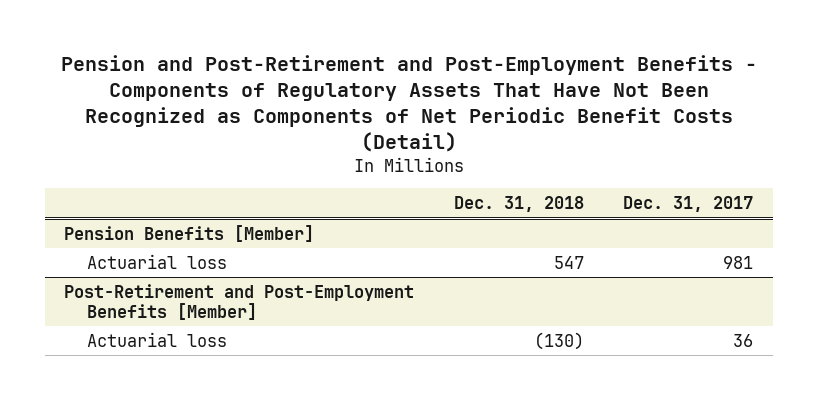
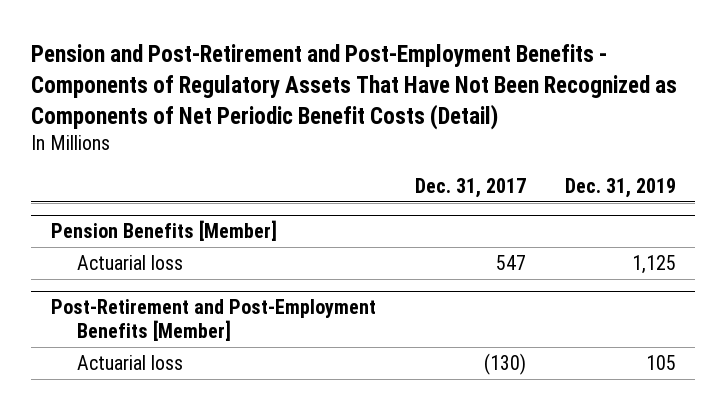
[453,196,584,213] Dec. 31, 2018 -> none
none -> [564,177,676,198] Dec. 31, 2019
[723,255,754,269] 981 -> [495,254,526,270] 547
[733,333,754,347] 36 -> [483,352,526,375] (130)

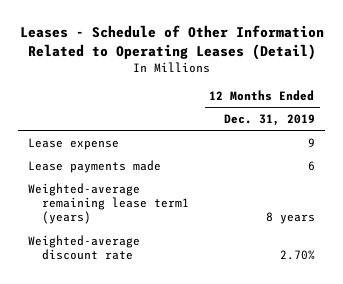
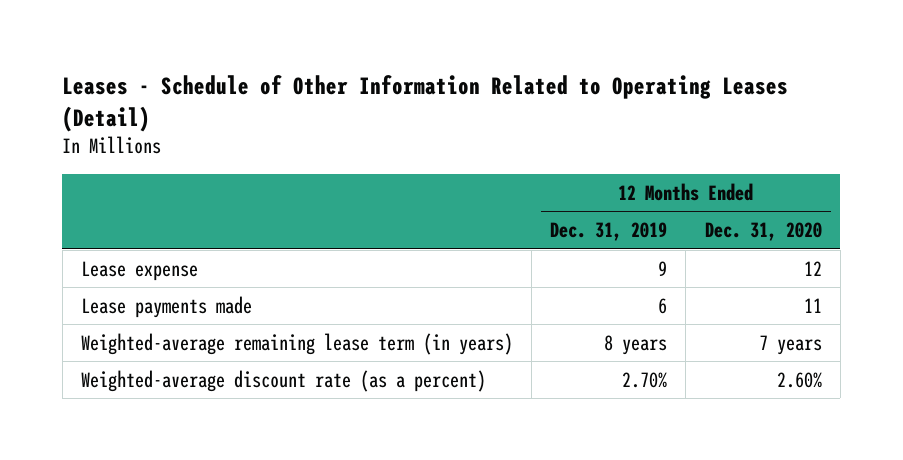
none -> [704,222,822,242] Dec. 31, 2020
[28,182,190,225] Weighted-average remaining lease term1 (years) -> [80,332,513,355] Weighted-average remaining lease term (in years)
[28,234,141,261] Weighted-average discount rate -> [80,369,486,392] Weighted-average discount rate (as a percent)

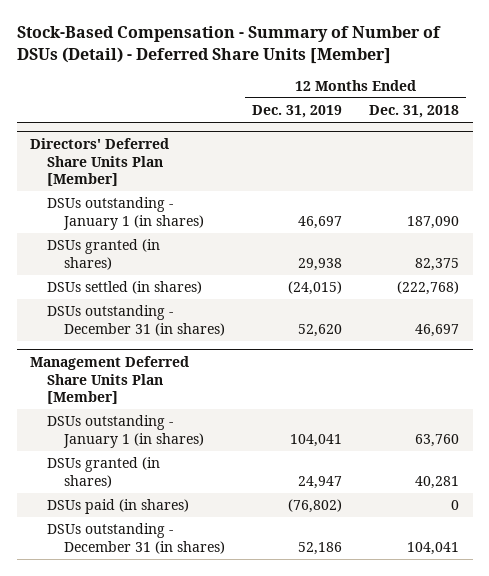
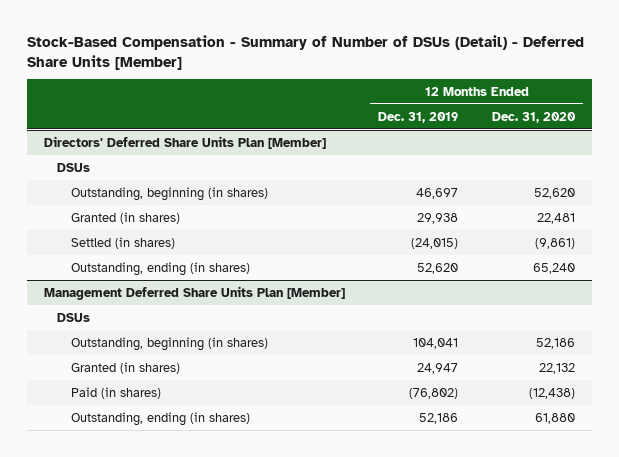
[369,105,460,119] Dec. 31, 2018 -> none
none -> [491,111,576,123] Dec. 31, 2020
none -> [57,162,91,172] DSUs
[47,197,205,230] DSUs outstanding - January 1 (in shares) -> [71,186,269,201] Outstanding, beginning (in shares)
[47,239,161,270] DSUs granted (in shares) -> [71,211,181,224] Granted (in shares)
[47,281,203,295] DSUs settled (in shares) -> [71,236,176,249] Settled (in shares)
[47,305,226,336] DSUs outstanding - December 31 (in shares) -> [71,261,251,276] Outstanding, ending (in shares)
none -> [57,312,91,322] DSUs
[47,415,205,448] DSUs outstanding - January 1 (in shares) -> [71,336,269,351] Outstanding, beginning (in shares)
[47,457,161,488] DSUs granted (in shares) -> [71,361,181,374] Granted (in shares)
[47,499,190,515] DSUs paid (in shares) -> [71,386,162,399] Paid (in shares)
[47,523,226,554] DSUs outstanding - December 31 (in shares) -> [71,411,251,426] Outstanding, ending (in shares)

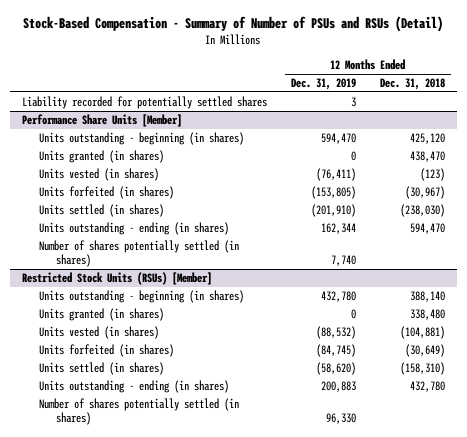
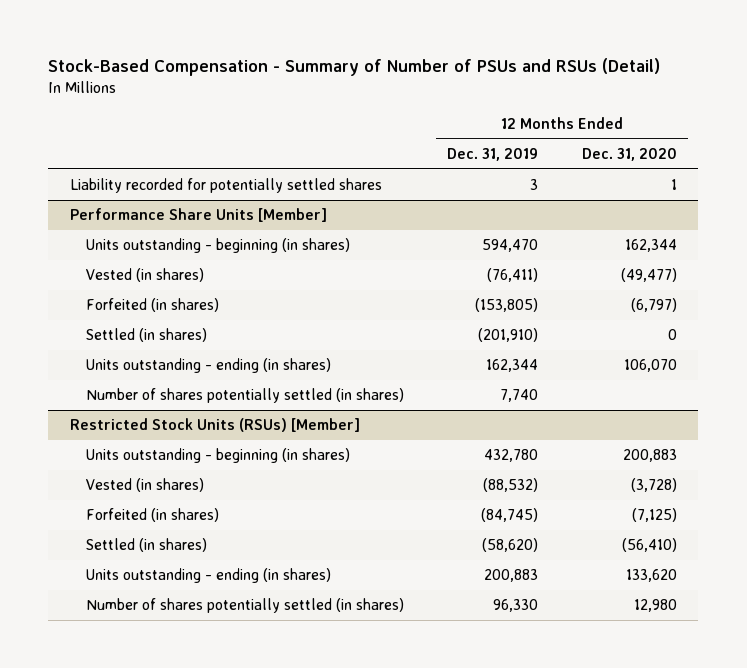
[380,78,446,91] Dec. 31, 2018 -> none
none -> [581,147,677,161] Dec. 31, 2020
[38,150,164,164] Units granted (in shares) -> none
[38,168,159,182] Units vested (in shares) -> [85,268,204,283] Vested (in shares)
[38,186,174,200] Units forfeited (in shares) -> [85,298,219,313] Forfeited (in shares)
[38,204,164,218] Units settled (in shares) -> [85,328,207,343] Settled (in shares)
[38,308,164,322] Units granted (in shares) -> none
[38,326,159,340] Units vested (in shares) -> [85,478,204,493] Vested (in shares)
[38,344,174,358] Units forfeited (in shares) -> [85,508,219,523] Forfeited (in shares)
[38,362,164,376] Units settled (in shares) -> [85,538,207,553] Settled (in shares)

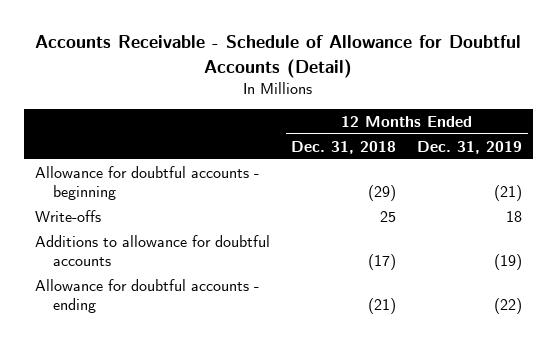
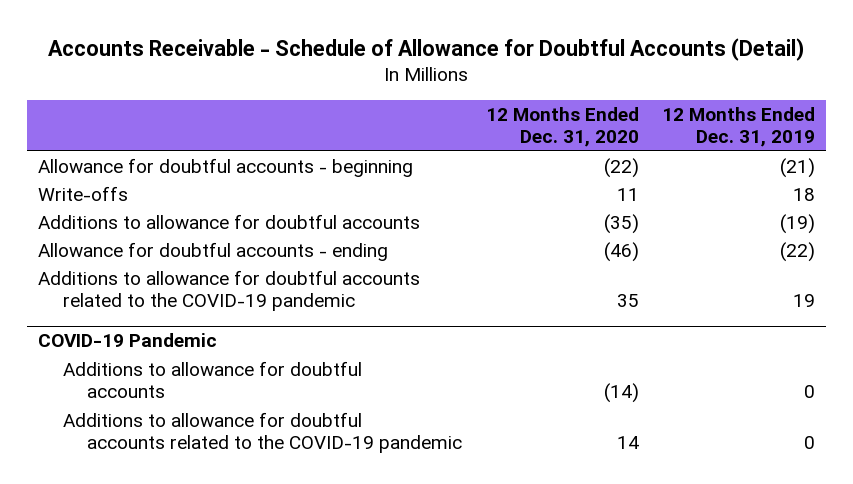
[290,140,396,154] Dec. 31, 2018 -> none
none -> [485,106,639,148] 12 Months Ended Dec. 31, 2020
none -> [38,269,421,312] Additions to allowance for doubtful accounts related to the COVID-19 pandemic
none -> [38,333,218,348] COVID-19 Pandemic
none -> [62,360,362,399] Additions to allowance for doubtful accounts
none -> [62,411,463,454] Additions to allowance for doubtful accounts related to the COVID-19 pandemic

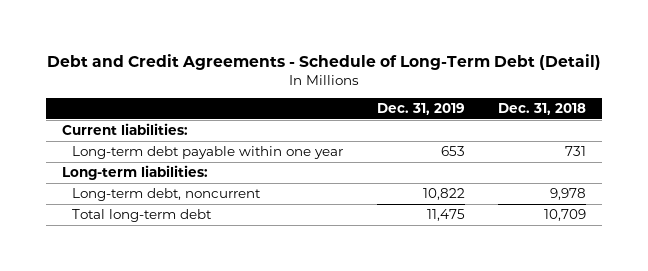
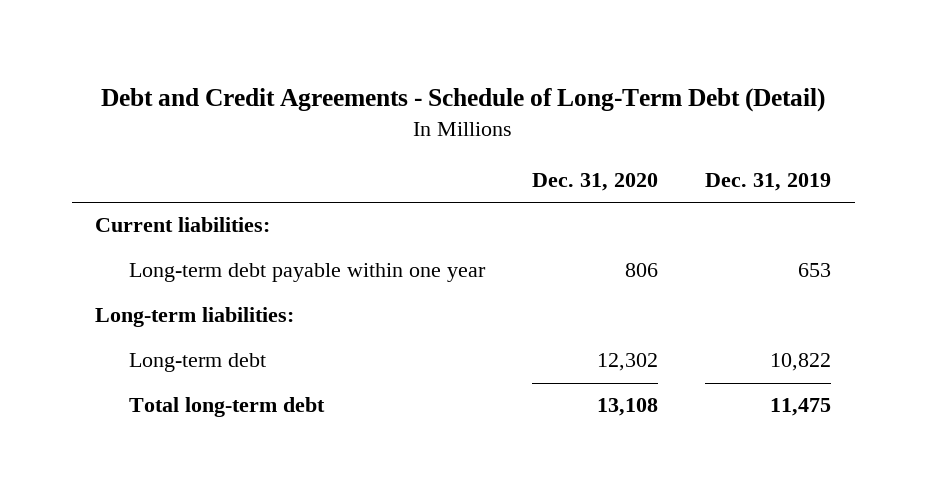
[497,103,586,116] Dec. 31, 2018 -> none
none -> [532,172,659,191] Dec. 31, 2020
[72,188,262,202] Long-term debt, noncurrent -> [128,353,266,373] Long-term debt

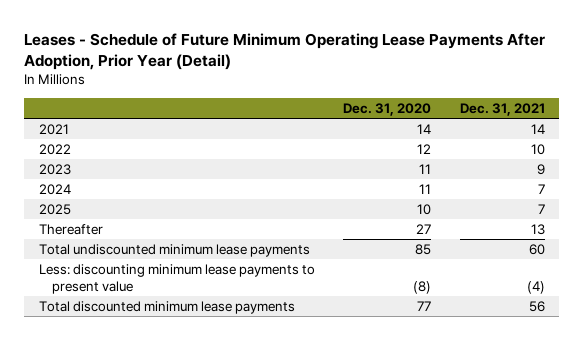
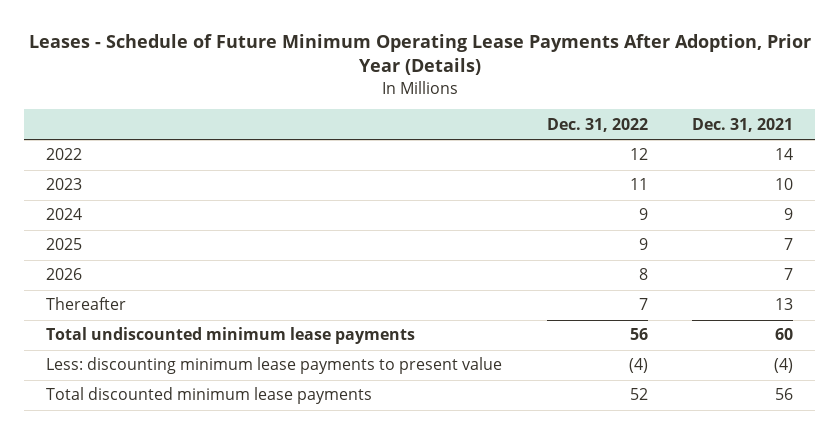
[24,33,546,71] Leases - Schedule of Future Minimum Operating Lease Payments After Adoption, Prior Year (Detail) -> [28,34,811,76] Leases - Schedule of Future Minimum Operating Lease Payments After Adoption, Prior Year (Details)
[343,102,432,116] Dec. 31, 2020 -> none
none -> [546,117,648,132] Dec. 31, 2022
[38,183,71,195] 2024 -> none
[38,123,69,135] 2021 -> [46,148,83,161] 2022
[38,143,71,155] 2022 -> [46,178,83,191] 2023
[38,163,71,175] 2023 -> [46,208,83,221] 2024
none -> [46,268,83,281] 2026

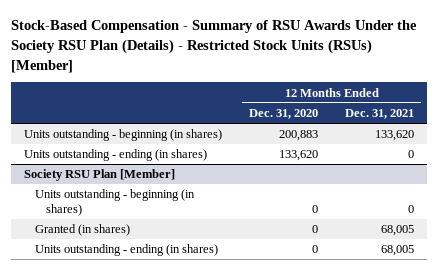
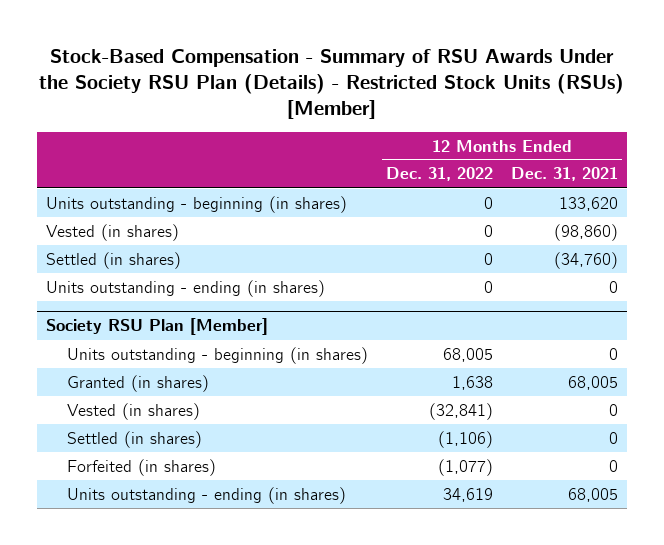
[249,109,319,120] Dec. 31, 2020 -> none
none -> [386,167,494,182] Dec. 31, 2022
none -> [46,223,180,241] Vested (in shares)
none -> [46,251,182,269] Settled (in shares)
none -> [67,402,201,420] Vested (in shares)
none -> [67,430,203,448] Settled (in shares)
none -> [67,458,217,476] Forfeited (in shares)

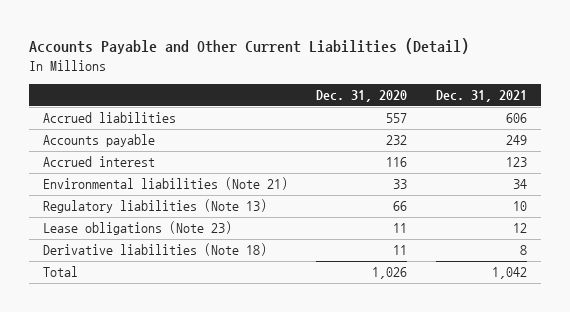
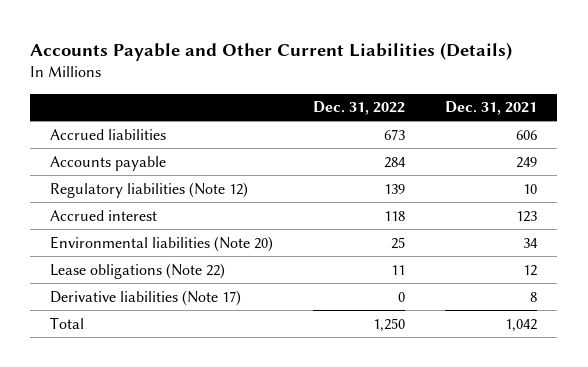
[29,37,470,54] Accounts Payable and Other Current Liabilities (Detail) -> [30,41,513,61] Accounts Payable and Other Current Liabilities (Details)
[316,90,408,103] Dec. 31, 2020 -> none
none -> [313,101,406,116] Dec. 31, 2022
none -> [50,181,249,198] Regulatory liabilities (Note 12)
[43,199,268,214] Regulatory liabilities (Note 13) -> none
[43,177,289,191] Environmental liabilities (Note 21) -> [50,235,274,252] Environmental liabilities (Note 20)
[43,221,233,236] Lease obligations (Note 23) -> [50,262,226,279] Lease obligations (Note 22)
[43,243,268,257] Derivative liabilities (Note 18) -> [50,289,242,306] Derivative liabilities (Note 17)

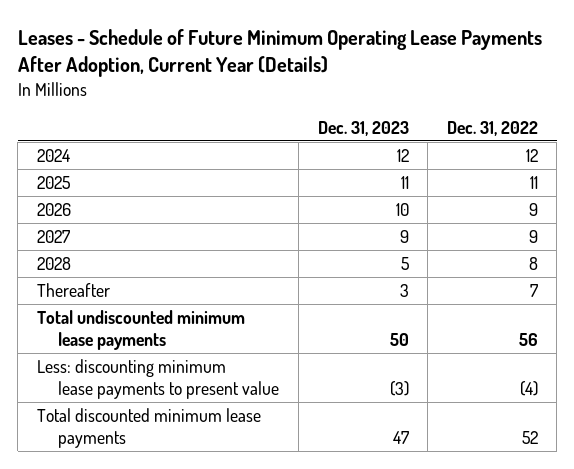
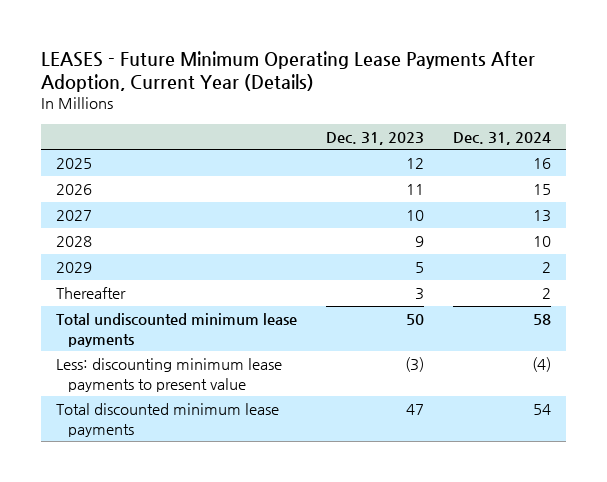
[17,28,542,78] Leases - Schedule of Future Minimum Operating Lease Payments After Adoption, Current Year (Details) -> [41,50,536,93] LEASES - Future Minimum Operating Lease Payments After Adoption, Current Year (Details)
[446,120,538,136] Dec. 31, 2022 -> none
none -> [453,131,552,145] Dec. 31, 2024
[36,149,70,163] 2024 -> [55,158,92,170] 2025
[36,176,70,190] 2025 -> [55,184,92,196] 2026
[36,203,71,217] 2026 -> [55,210,92,222] 2027
[36,230,70,244] 2027 -> [55,236,92,248] 2028
[36,257,71,271] 2028 -> [55,262,92,274] 2029

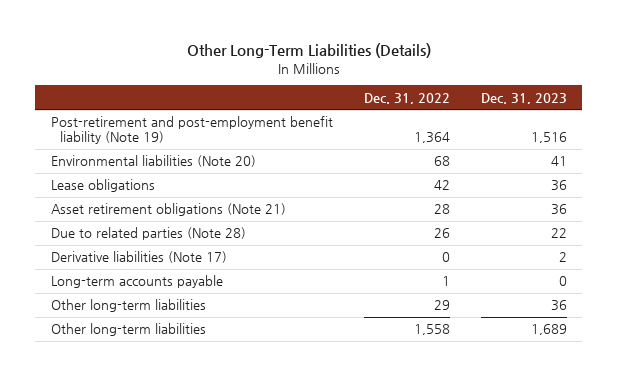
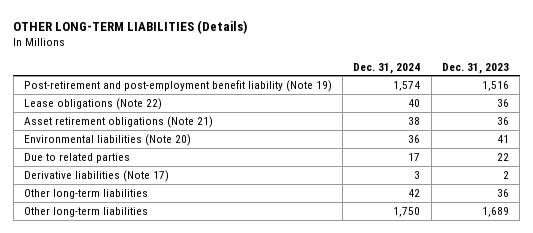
[186,43,431,59] Other Long-Term Liabilities (Details) -> [13,19,248,34] OTHER LONG-TERM LIABILITIES (Details)
[363,92,450,104] Dec. 31, 2022 -> none
none -> [353,62,421,74] Dec. 31, 2024
[50,179,155,193] Lease obligations -> [24,97,163,110] Lease obligations (Note 22)
[50,155,256,168] Environmental liabilities (Note 20) -> [24,133,192,146] Environmental liabilities (Note 20)
[50,227,246,241] Due to related parties (Note 28) -> [24,152,131,163] Due to related parties
[50,275,223,289] Long-term accounts payable -> none

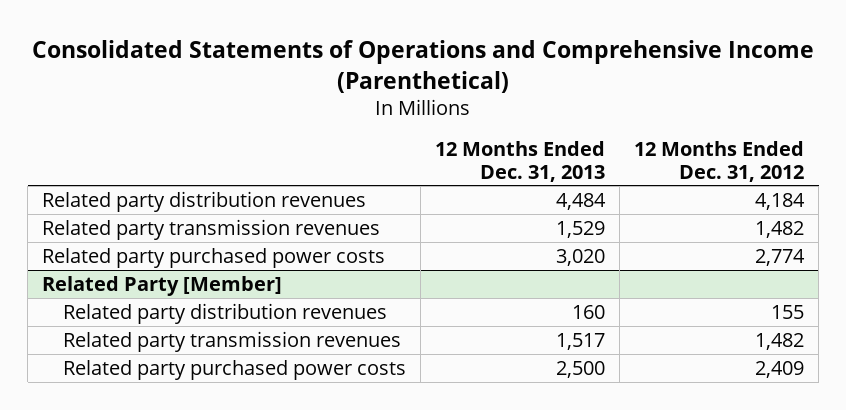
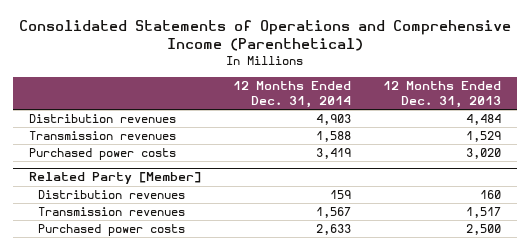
[634,140,805,182] 12 Months Ended Dec. 31, 2012 -> none
none -> [232,81,351,108] 12 Months Ended Dec. 31, 2014
[42,190,367,212] Related party distribution revenues -> [28,114,176,124] Distribution revenues
[42,218,381,240] Related party transmission revenues -> [28,131,176,141] Transmission revenues
[42,247,386,268] Related party purchased power costs -> [28,148,176,161] Purchased power costs
[62,302,387,324] Related party distribution revenues -> [37,190,185,200] Distribution revenues
[62,330,401,352] Related party transmission revenues -> [37,207,185,217] Transmission revenues
[62,359,406,380] Related party purchased power costs -> [37,224,185,237] Purchased power costs

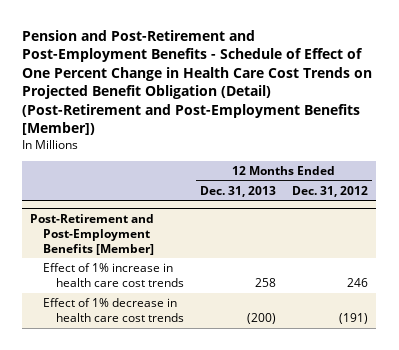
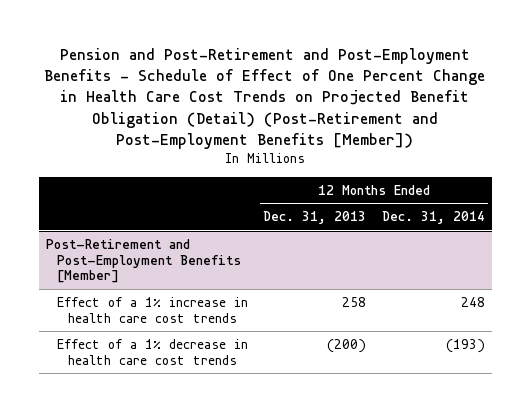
[292,185,369,197] Dec. 31, 2012 -> none
none -> [381,211,485,225] Dec. 31, 2014
[43,263,184,288] Effect of 1% increase in health care cost trends -> [57,296,249,323] Effect of a 1% increase in health care cost trends
[43,298,184,323] Effect of 1% decrease in health care cost trends -> [57,338,249,365] Effect of a 1% decrease in health care cost trends

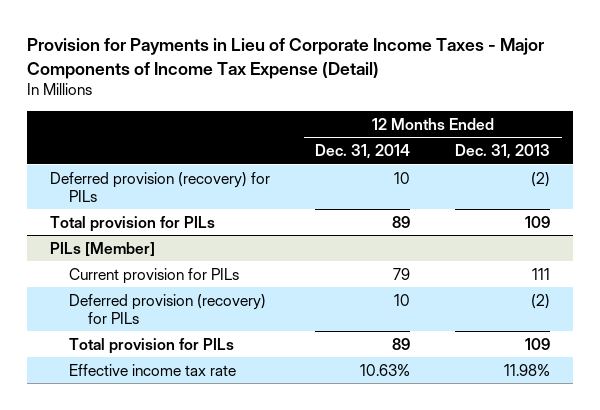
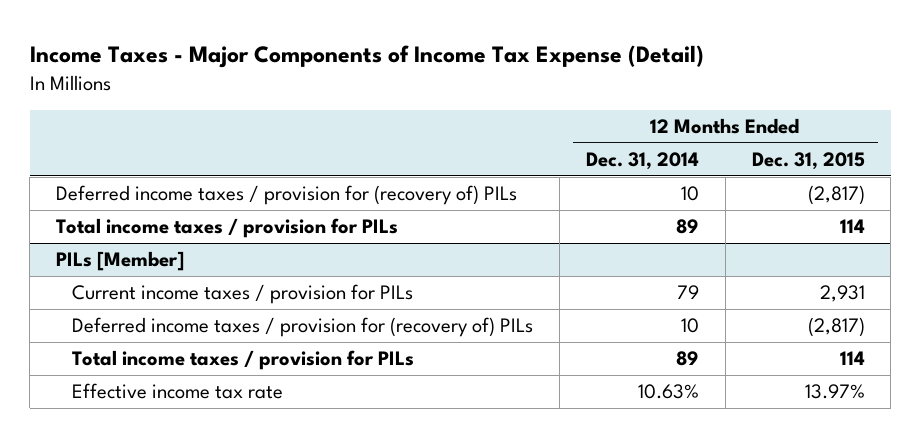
[27,37,545,79] Provision for Payments in Lieu of Corporate Income Taxes - Major Components of Income Tax Expense (Detail) -> [29,44,704,68] Income Taxes - Major Components of Income Tax Expense (Detail)
[455,143,551,159] Dec. 31, 2013 -> none
none -> [751,152,865,171] Dec. 31, 2015
[49,171,270,202] Deferred provision (recovery) for PILs -> [56,185,518,206] Deferred income taxes / provision for (recovery of) PILs
[49,215,215,232] Total provision for PILs -> [56,218,399,239] Total income taxes / provision for PILs
[68,267,239,284] Current provision for PILs -> [72,284,414,305] Current income taxes / provision for PILs
[68,293,266,324] Deferred provision (recovery) for PILs -> [72,317,534,338] Deferred income taxes / provision for (recovery of) PILs
[68,337,234,354] Total provision for PILs -> [72,350,415,371] Total income taxes / provision for PILs

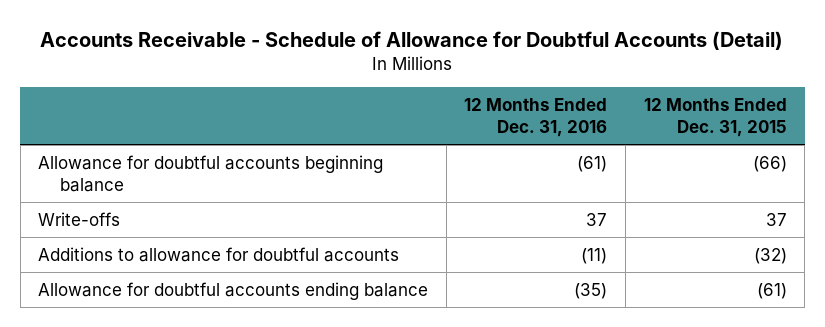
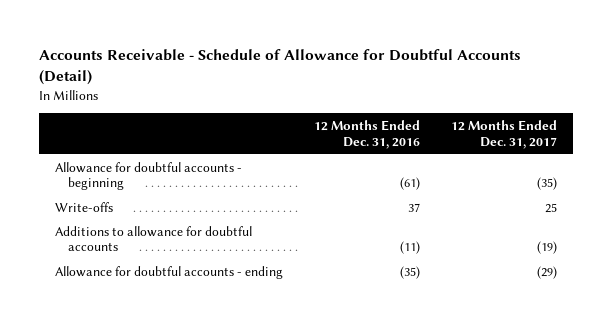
[643,98,787,137] 12 Months Ended Dec. 31, 2015 -> none
none -> [450,120,557,149] 12 Months Ended Dec. 31, 2017
[38,154,384,192] Allowance for doubtful accounts beginning balance -> [54,161,242,191] Allowance for doubtful accounts - beginning
[38,281,429,300] Allowance for doubtful accounts ending balance -> [54,265,283,279] Allowance for doubtful accounts - ending

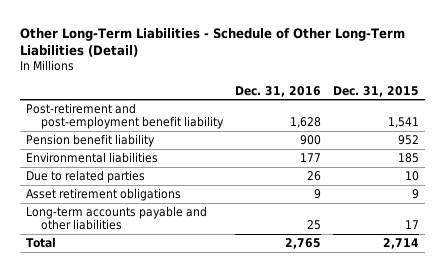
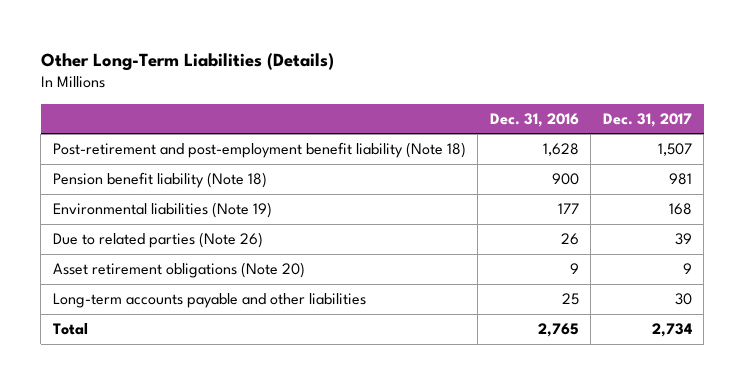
[19,27,405,58] Other Long-Term Liabilities - Schedule of Other Long-Term Liabilities (Detail) -> [40,52,334,71] Other Long-Term Liabilities (Details)
[333,85,420,97] Dec. 31, 2015 -> none
none -> [602,112,692,127] Dec. 31, 2017
[26,102,224,130] Post-retirement and post-employment benefit liability -> [52,142,466,159] Post-retirement and post-employment benefit liability (Note 18)
[26,133,156,147] Pension benefit liability -> [52,172,267,189] Pension benefit liability (Note 18)
[26,151,159,163] Environmental liabilities -> [52,202,272,219] Environmental liabilities (Note 19)
[26,169,146,183] Due to related parties -> [52,232,263,249] Due to related parties (Note 26)
[26,187,182,201] Asset retirement obligations -> [52,262,305,279] Asset retirement obligations (Note 20)

